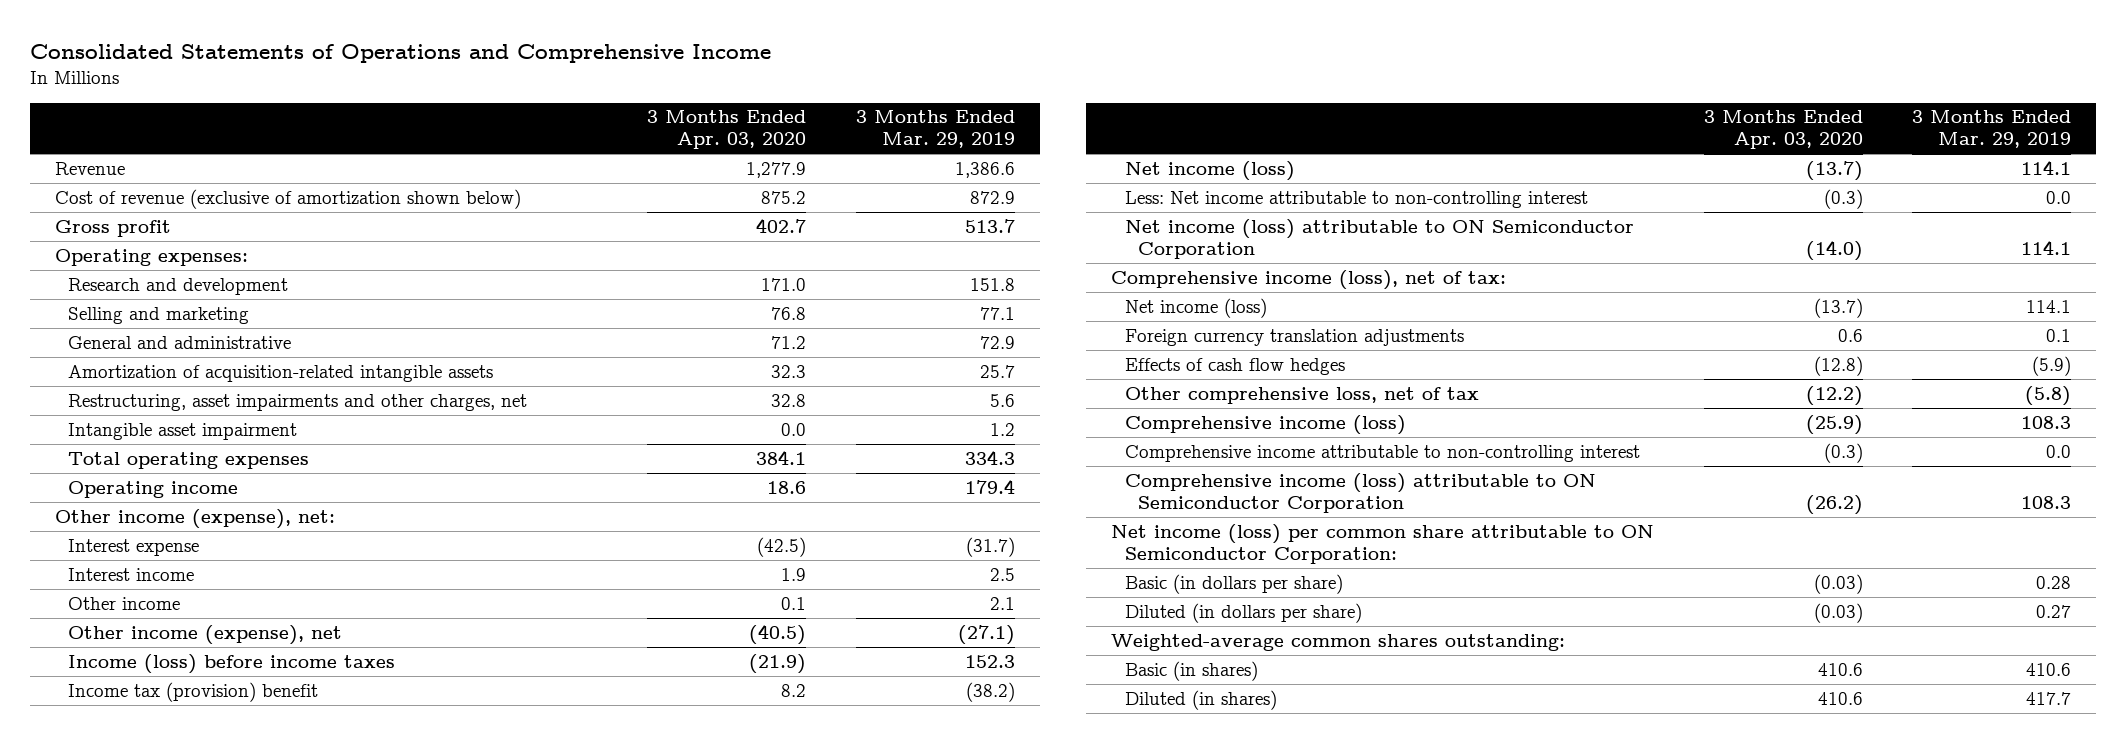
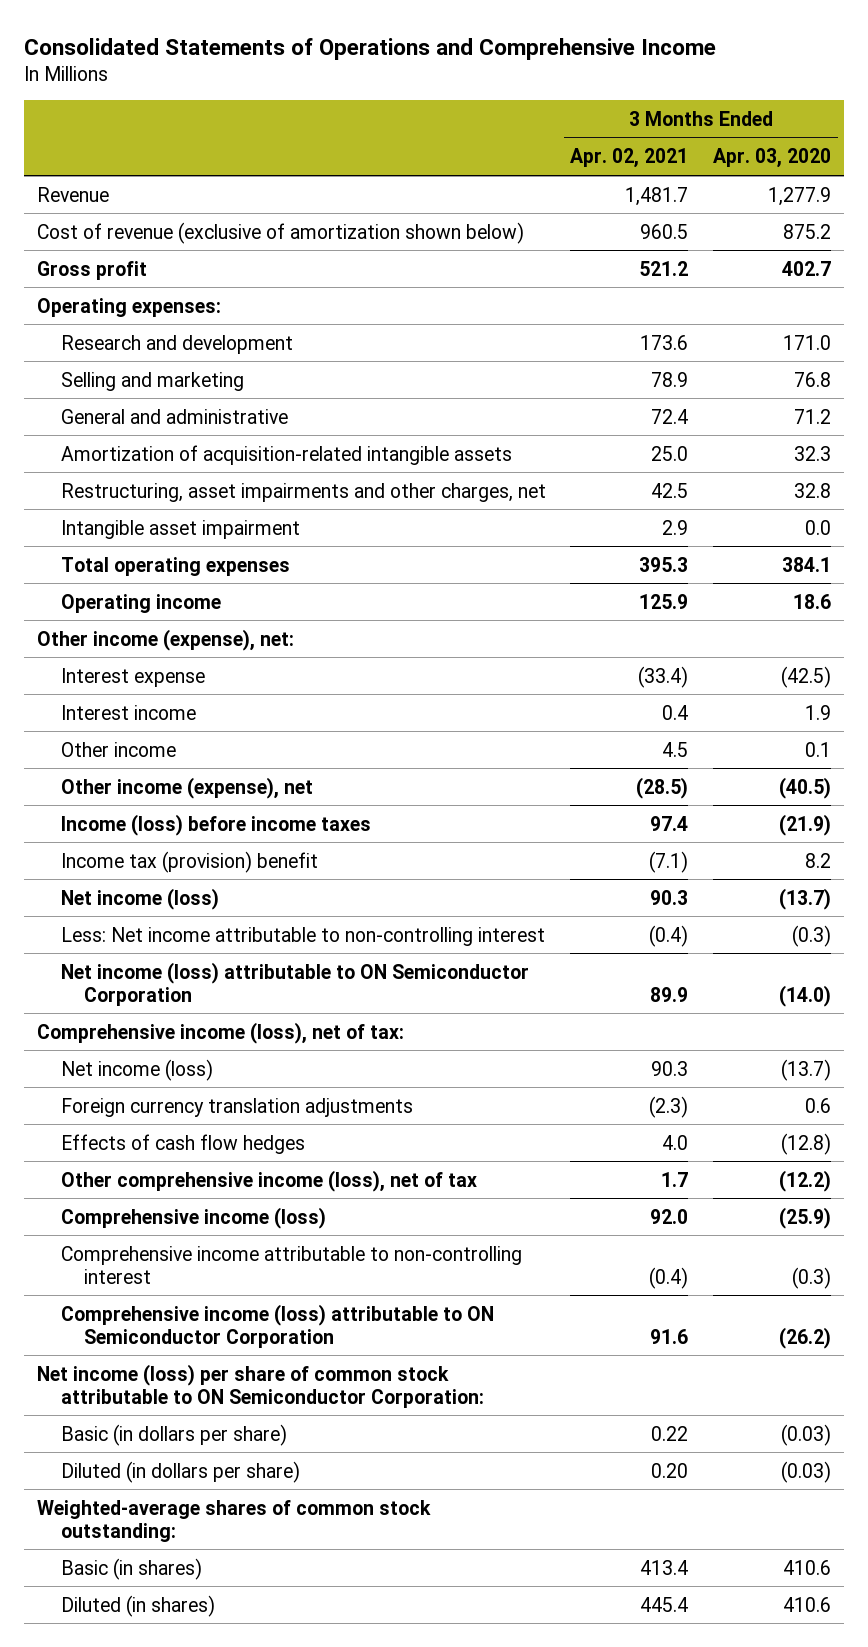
[856,110,1016,149] 3 Months Ended Mar. 29, 2019 -> none
none -> [570,148,689,169] Apr. 02, 2021
[1124,386,1479,404] Other comprehensive loss, net of tax -> [60,1169,477,1192] Other comprehensive income (loss), net of tax
[1111,523,1655,564] Net income (loss) per common share attributable to ON Semiconductor Corporation: -> [36,1363,484,1408] Net income (loss) per share of common stock attributable to ON Semiconductor Corporation:
[1111,633,1566,651] Weighted-average common shares outstanding: -> [36,1499,431,1542] Weighted-average shares of common stock outstanding:

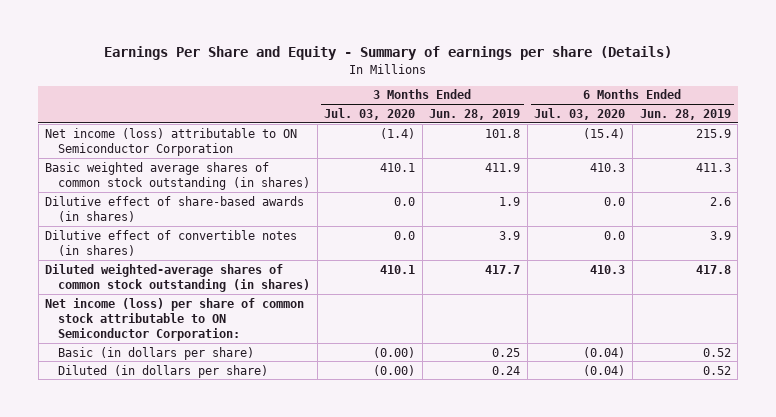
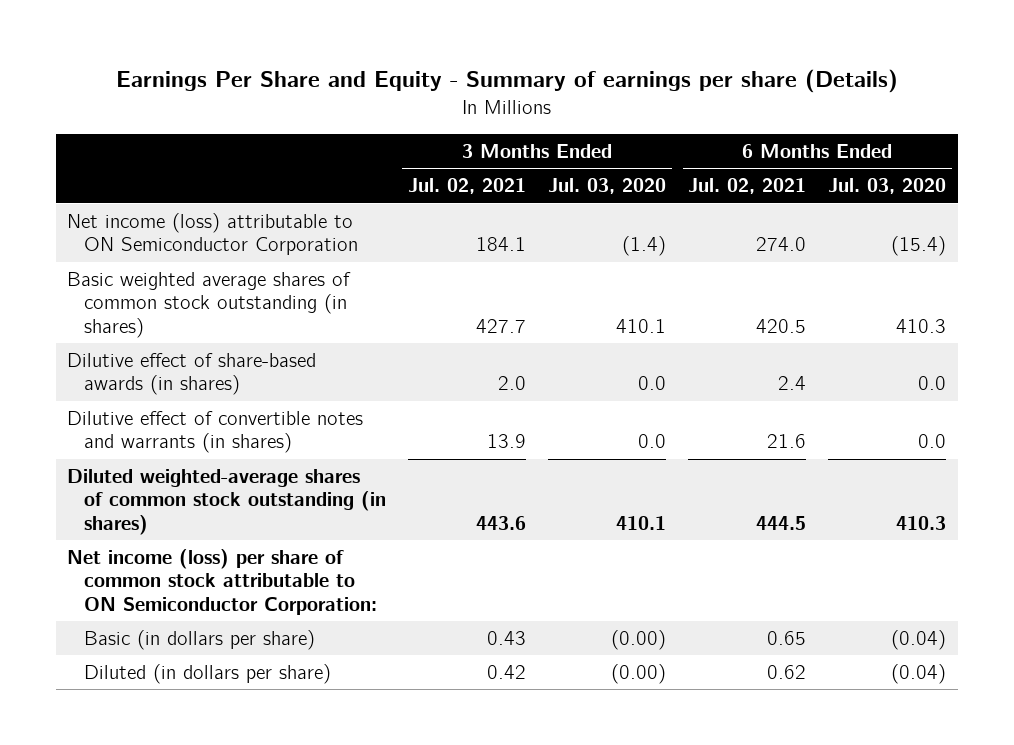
[429,108,521,120] Jun. 28, 2019 -> none
[639,108,731,120] Jun. 28, 2019 -> none
none -> [407,178,526,195] Jul. 02, 2021
none -> [688,178,807,195] Jul. 02, 2021
[45,229,298,256] Dilutive effect of convertible notes (in shares) -> [67,411,364,454] Dilutive effect of convertible notes and warrants (in shares)

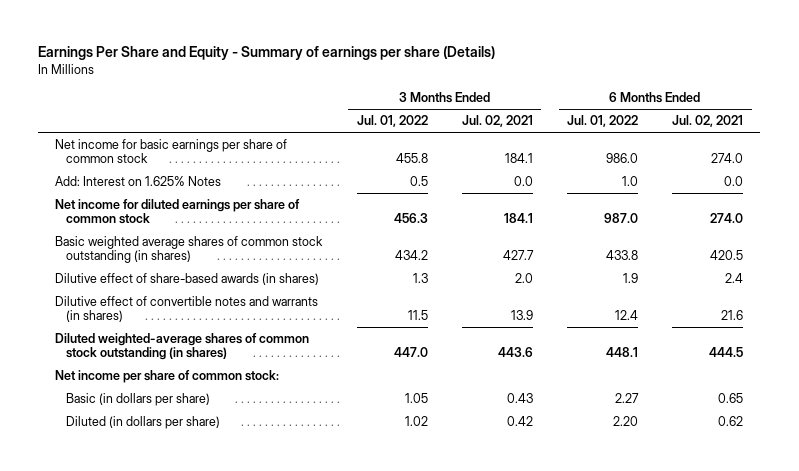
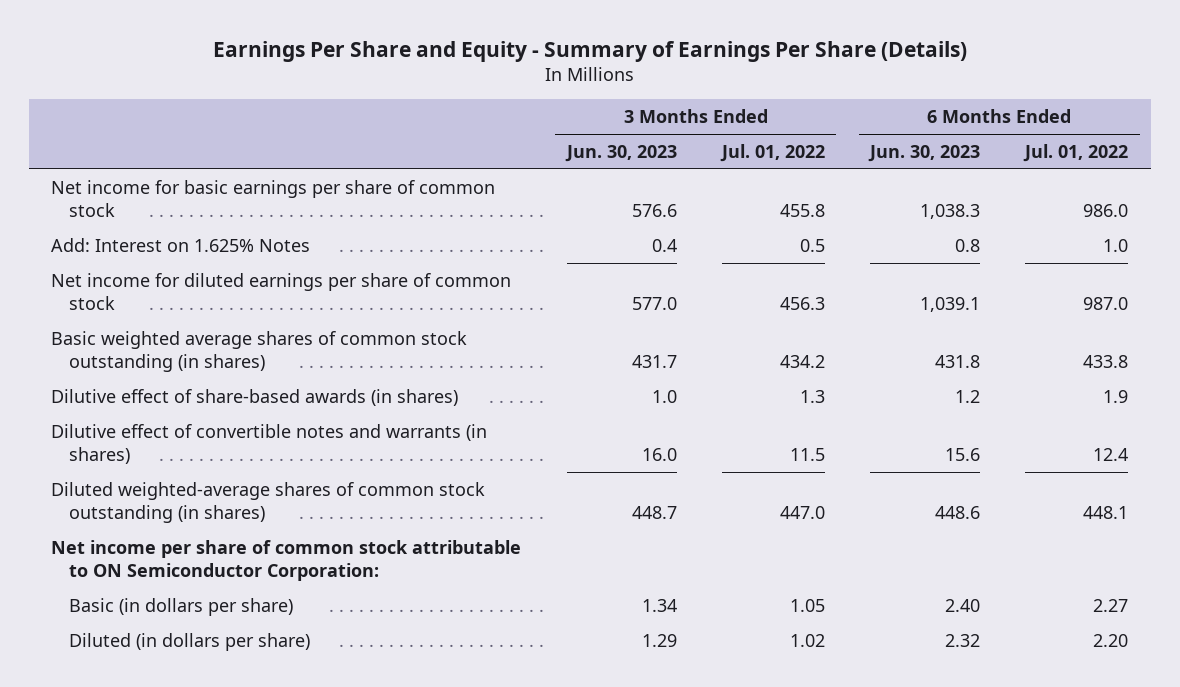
[38,46,496,61] Earnings Per Share and Equity - Summary of earnings per share (Details) -> [212,40,967,62] Earnings Per Share and Equity - Summary of Earnings Per Share (Details)
[461,115,533,128] Jul. 02, 2021 -> none
[672,115,744,128] Jul. 02, 2021 -> none
none -> [564,144,677,162] Jun. 30, 2023
none -> [868,144,981,162] Jun. 30, 2023
[55,369,280,383] Net income per share of common stock: -> [51,539,522,582] Net income per share of common stock attributable to ON Semiconductor Corporation:

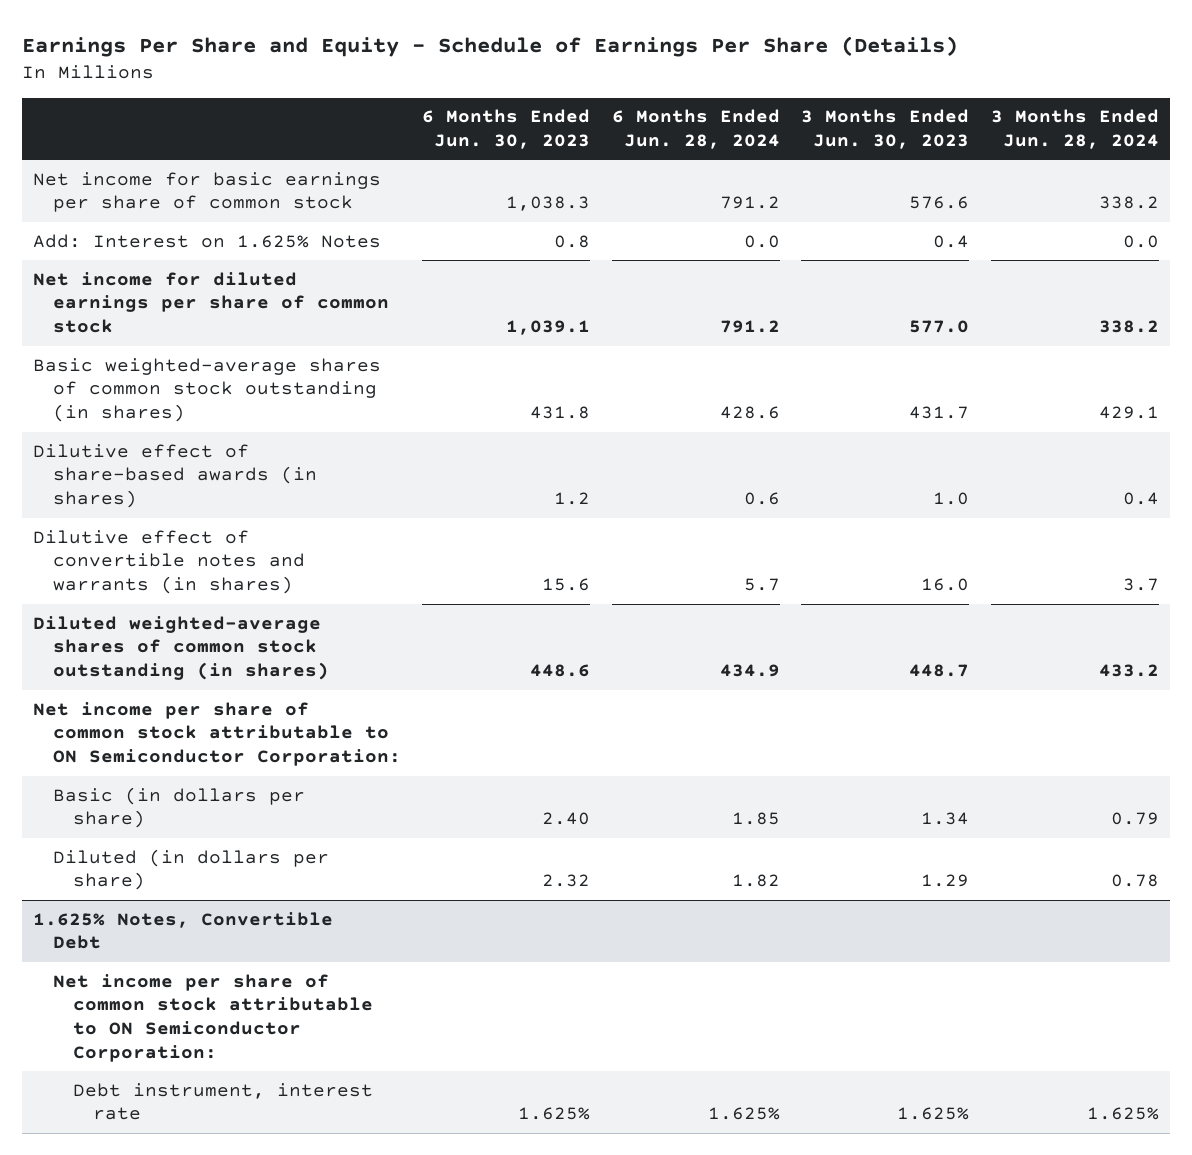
[212,40,967,62] Earnings Per Share and Equity - Summary of Earnings Per Share (Details) -> [21,35,958,57] Earnings Per Share and Equity - Schedule of Earnings Per Share (Details)
[719,143,825,162] Jul. 01, 2022 -> none
[1023,143,1129,162] Jul. 01, 2022 -> none
none -> [611,109,780,150] 6 Months Ended Jun. 28, 2024
none -> [991,109,1160,150] 3 Months Ended Jun. 28, 2024
[51,330,468,373] Basic weighted average shares of common stock outstanding (in shares) -> [32,357,381,423] Basic weighted-average shares of common stock outstanding (in shares)
none -> [32,911,333,950] 1.625% Notes, Convertible Debt
none -> [52,973,373,1063] Net income per share of common stock attributable to ON Semiconductor Corporation:
none -> [72,1082,373,1121] Debt instrument, interest rate

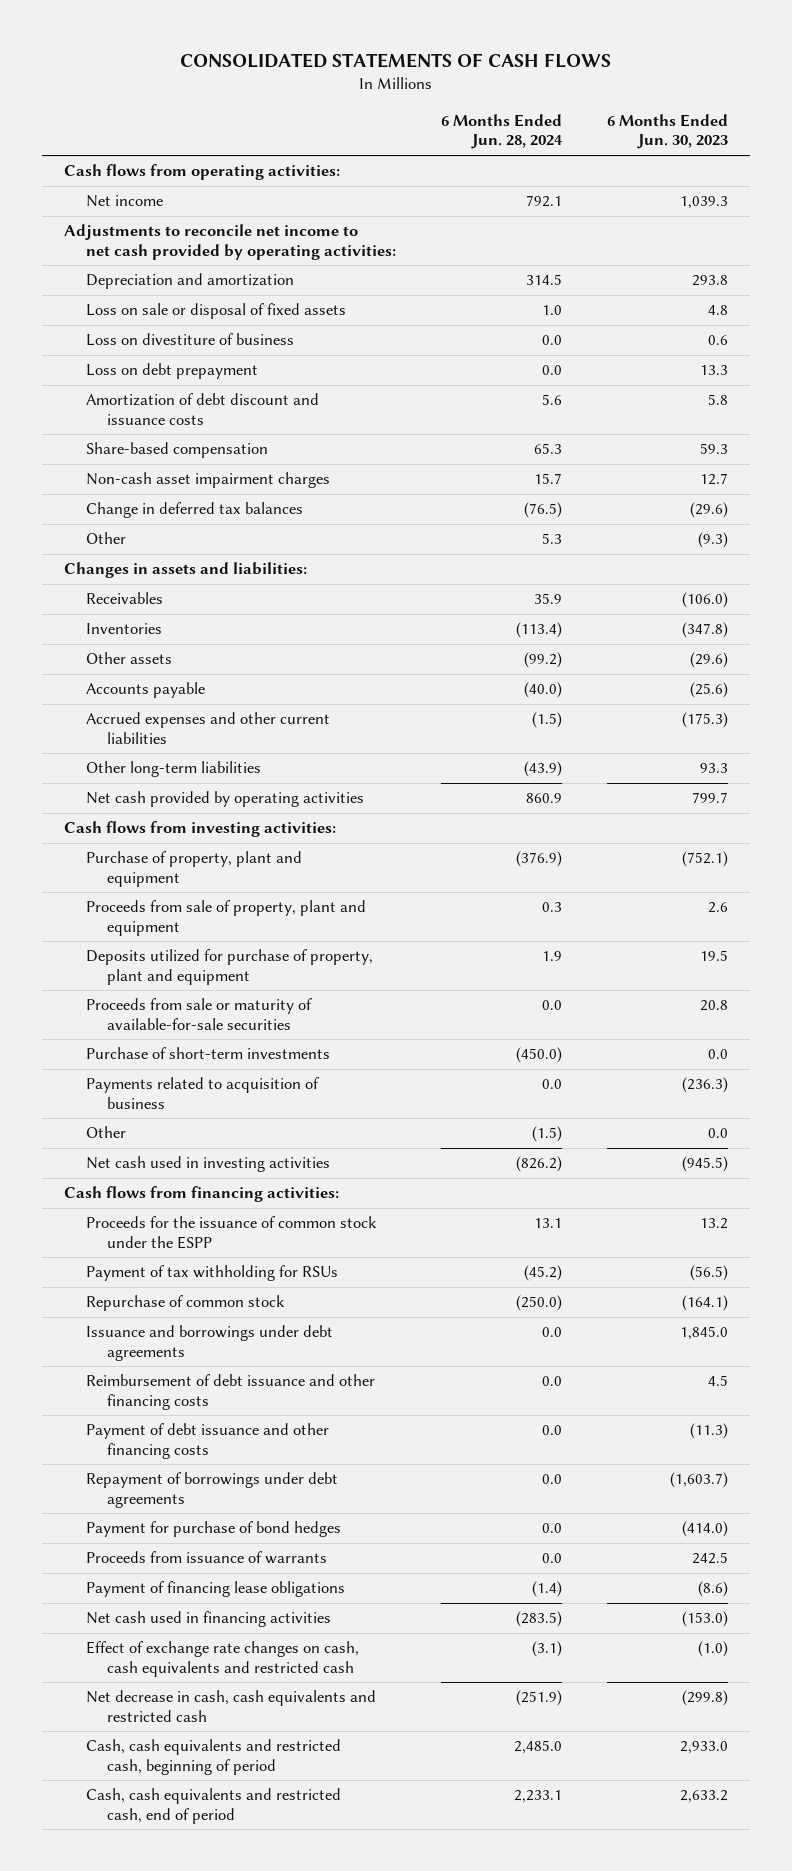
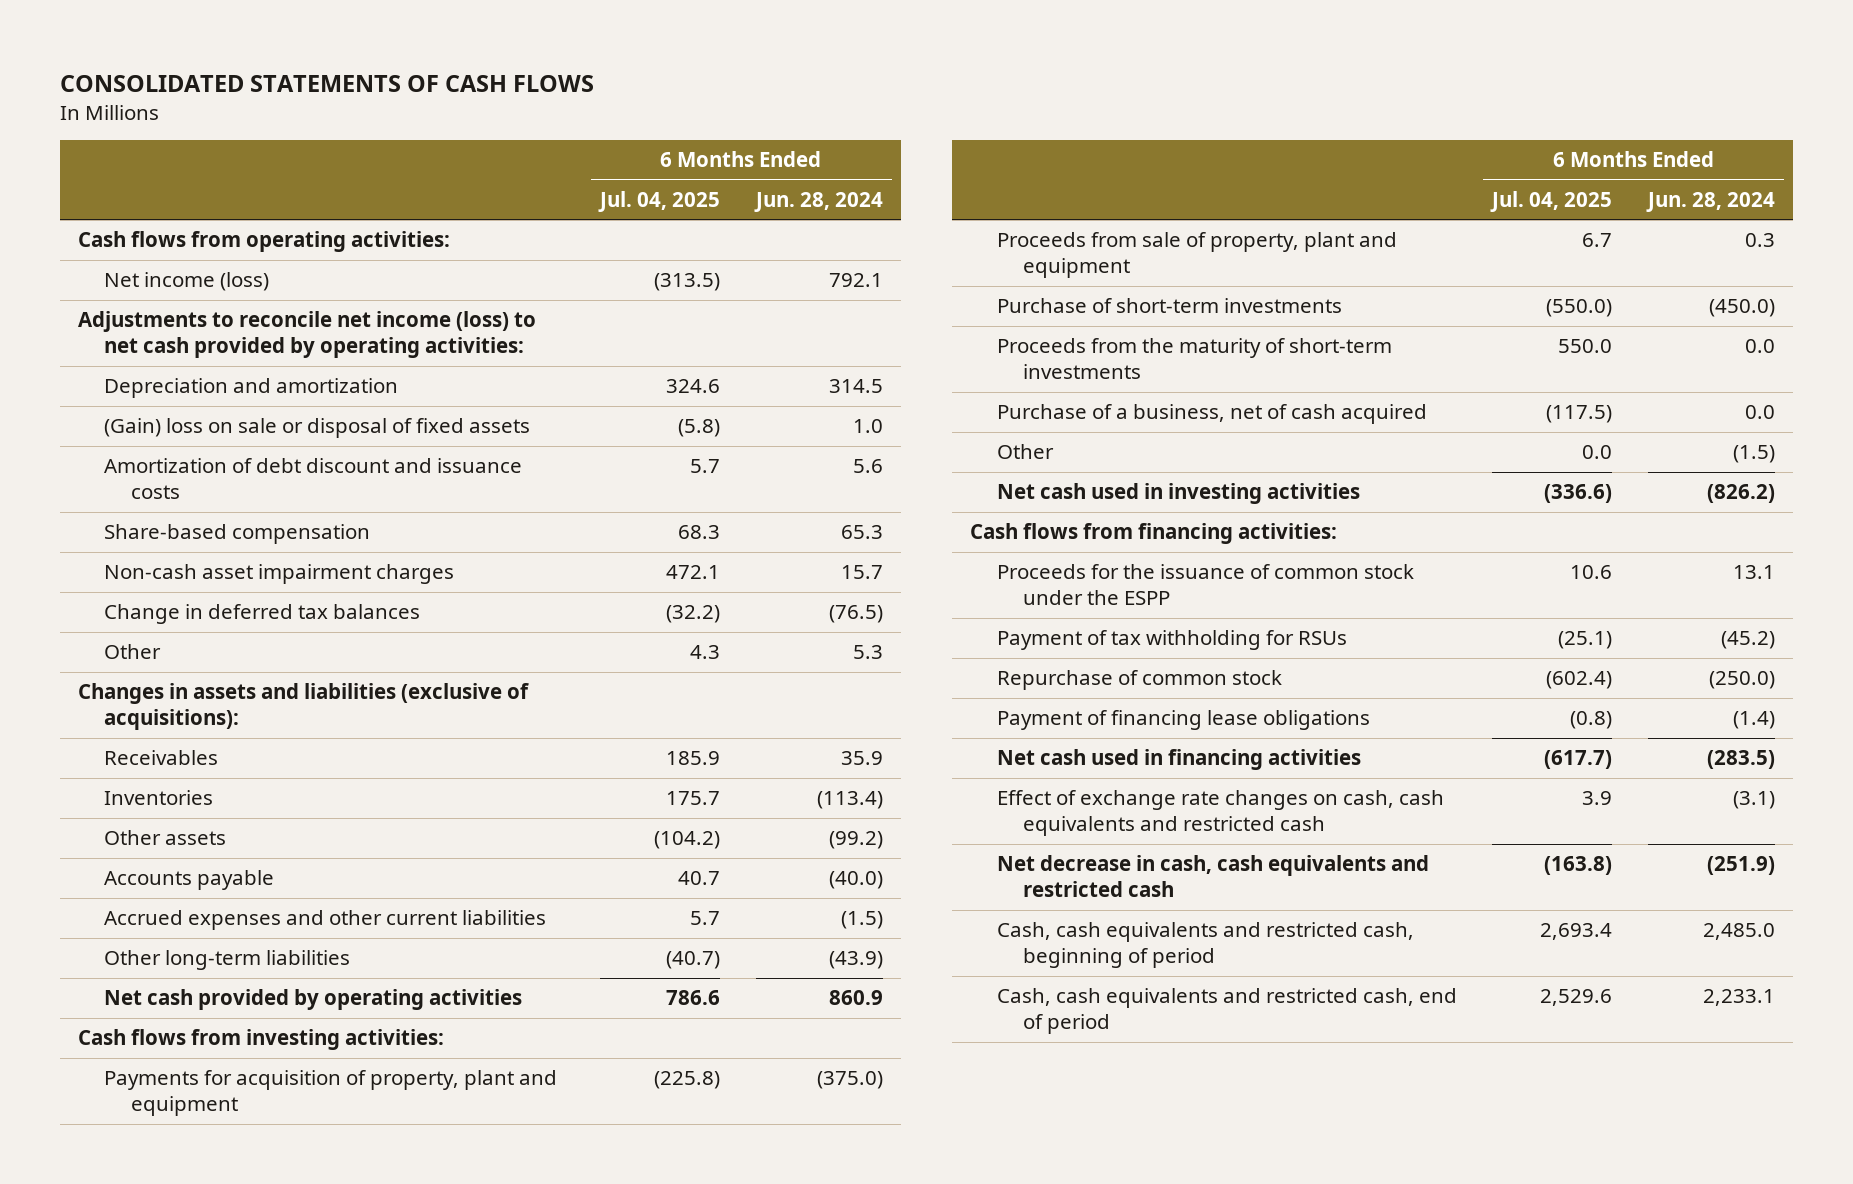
[606,114,728,150] 6 Months Ended Jun. 30, 2023 -> none
none -> [598,190,721,212] Jul. 04, 2025
[85,195,163,208] Net income -> [104,272,270,292] Net income (loss)
[64,224,396,260] Adjustments to reconcile net income to net cash provided by operating activities: -> [77,311,536,359] Adjustments to reconcile net income (loss) to net cash provided by operating activities:
[85,333,294,347] Loss on divestiture of business -> none
[85,363,258,380] Loss on debt prepayment -> none
[85,303,346,320] Loss on sale or disposal of fixed assets -> [104,418,531,439] (Gain) loss on sale or disposal of fixed assets
[64,562,308,579] Changes in assets and liabilities: -> [77,683,529,731] Changes in assets and liabilities (exclusive of acquisitions):
[85,851,302,887] Purchase of property, plant and equipment -> [104,1070,558,1117] Payments for acquisition of property, plant and equipment
[515,851,562,868] (376.9) -> [816,1071,883,1090] (375.0)
[85,949,373,985] Deposits utilized for purchase of property, plant and equipment -> none
[85,998,312,1030] Proceeds from sale or maturity of available-for-sale securities -> none
[85,1077,319,1109] Payments related to acquisition of business -> none
none -> [996,338,1392,380] Proceeds from the maturity of short-term investments
none -> [996,404,1427,425] Purchase of a business, net of cash acquired
[85,1325,333,1361] Issuance and borrowings under debt agreements -> none
[85,1374,375,1410] Reimbursement of debt issuance and other financing costs -> none
[85,1423,329,1459] Payment of debt issuance and other financing costs -> none
[85,1472,338,1508] Repayment of borrowings under debt agreements -> none
[85,1521,341,1538] Payment for purchase of bond hedges -> none
[85,1551,327,1565] Proceeds from issuance of warrants -> none

